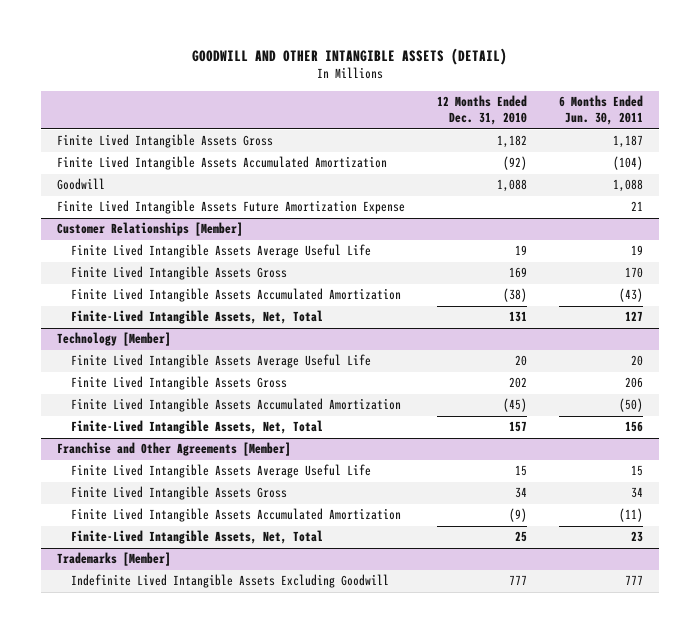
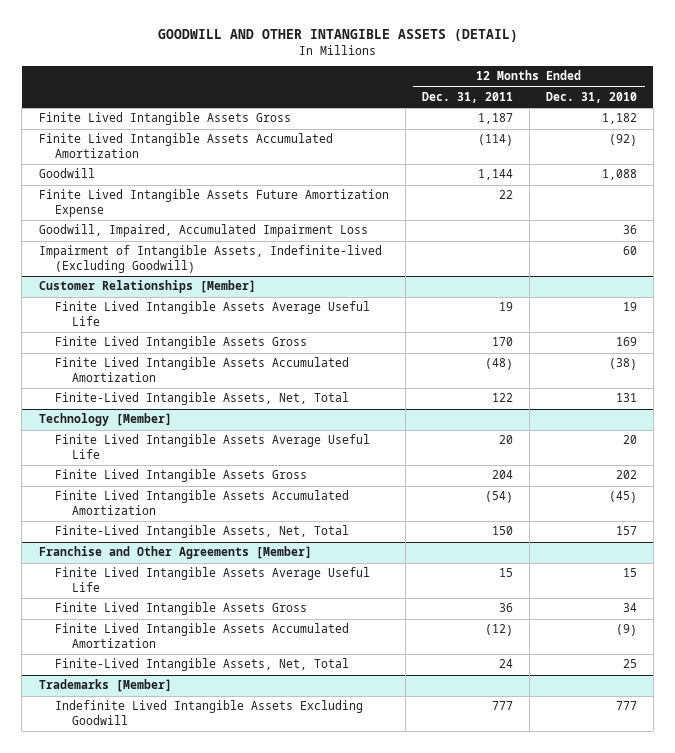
[558,95,643,126] 6 Months Ended Jun. 30, 2011 -> none
none -> [421,91,513,103] Dec. 31, 2011
none -> [38,224,368,238] Goodwill, Impaired, Accumulated Impairment Loss
none -> [38,245,382,273] Impairment of Intangible Assets, Indefinite-lived (Excluding Goodwill)

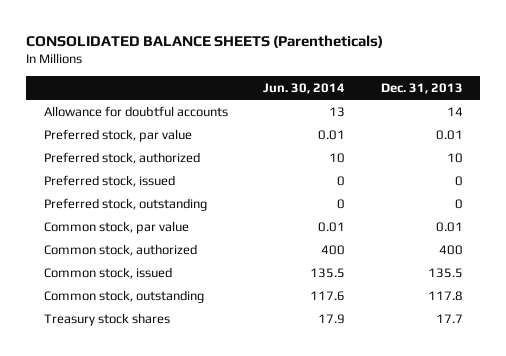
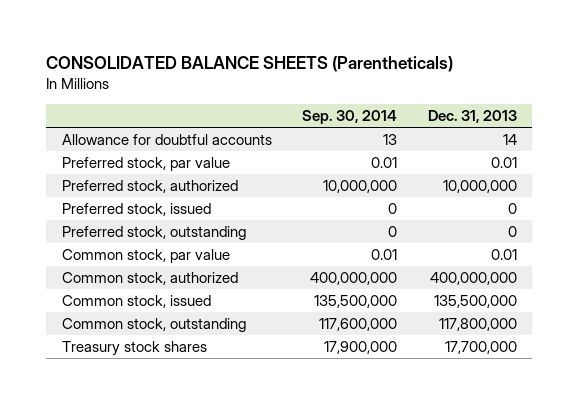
[263,82,346,94] Jun. 30, 2014 -> none
none -> [302,109,398,124] Sep. 30, 2014
[446,152,463,163] 10 -> [442,180,517,194] 10,000,000
[438,244,463,255] 400 -> [429,272,517,286] 400,000,000
[427,267,463,278] 135.5 -> [433,295,517,309] 135,500,000
[427,290,463,301] 117.8 -> [438,318,517,332] 117,800,000
[435,313,463,323] 17.7 -> [444,341,517,355] 17,700,000

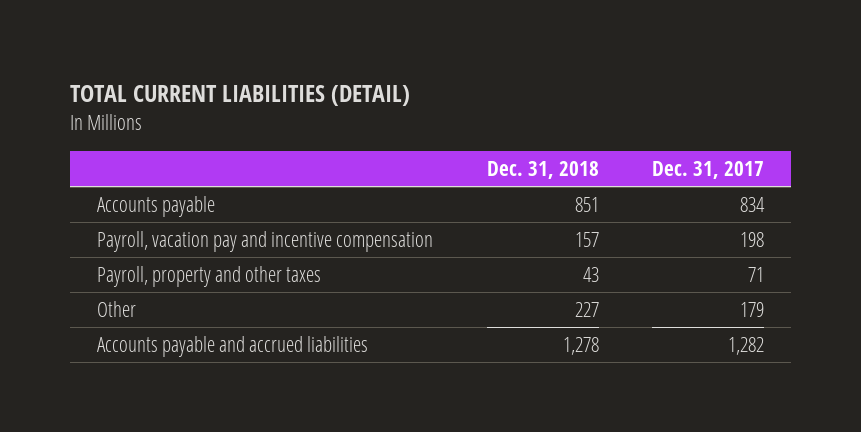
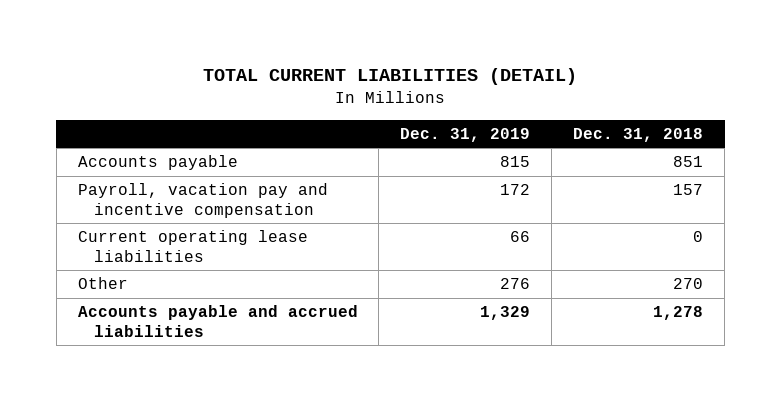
[652,161,765,180] Dec. 31, 2017 -> none
none -> [400,127,531,142] Dec. 31, 2019
[96,265,321,287] Payroll, property and other taxes -> none
none -> [77,230,308,262] Current operating lease liabilities
[574,301,599,317] 227 -> [673,278,704,290] 270

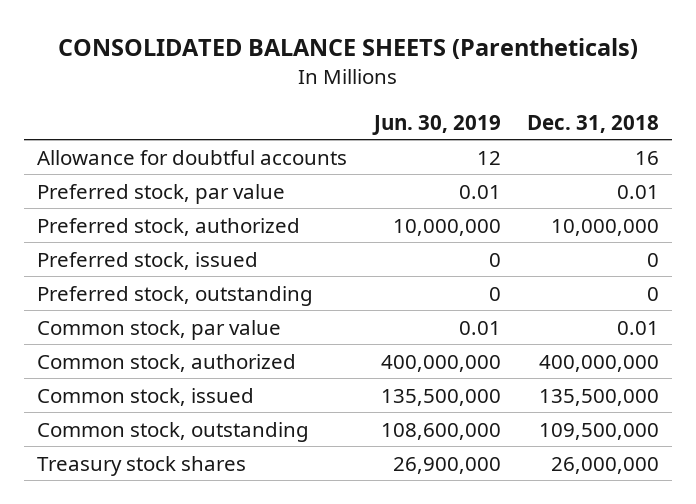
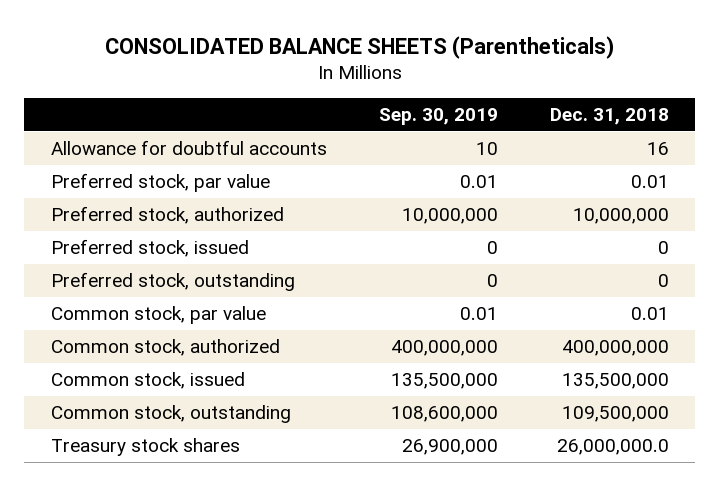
[371,114,501,135] Jun. 30, 2019 -> none
none -> [378,108,498,126] Sep. 30, 2019
[550,456,659,474] 26,000,000 -> [557,439,670,456] 26,000,000.0

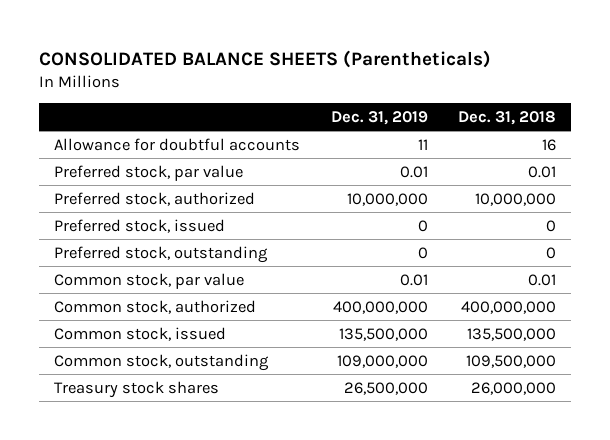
[378,108,498,126] Sep. 30, 2019 -> none
none -> [330,110,428,125] Dec. 31, 2019
[557,439,670,456] 26,000,000.0 -> [471,381,557,395] 26,000,000

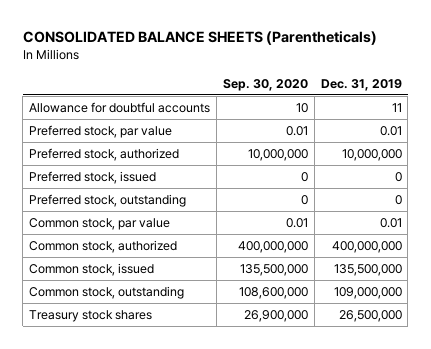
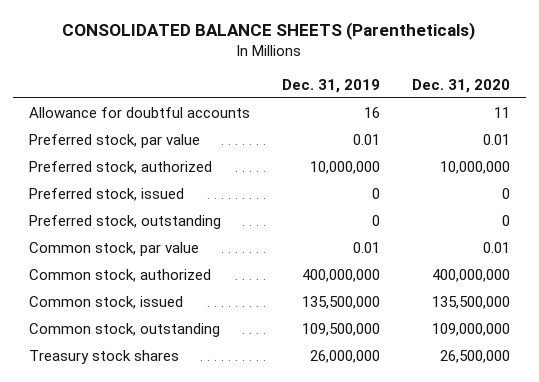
[222,78,308,91] Sep. 30, 2020 -> none
none -> [411,78,510,93] Dec. 31, 2020
[391,102,402,112] 11 -> [363,106,380,118] 16
[333,286,402,299] 109,000,000 -> [301,322,380,336] 109,500,000
[338,309,402,322] 26,500,000 -> [309,349,380,363] 26,000,000

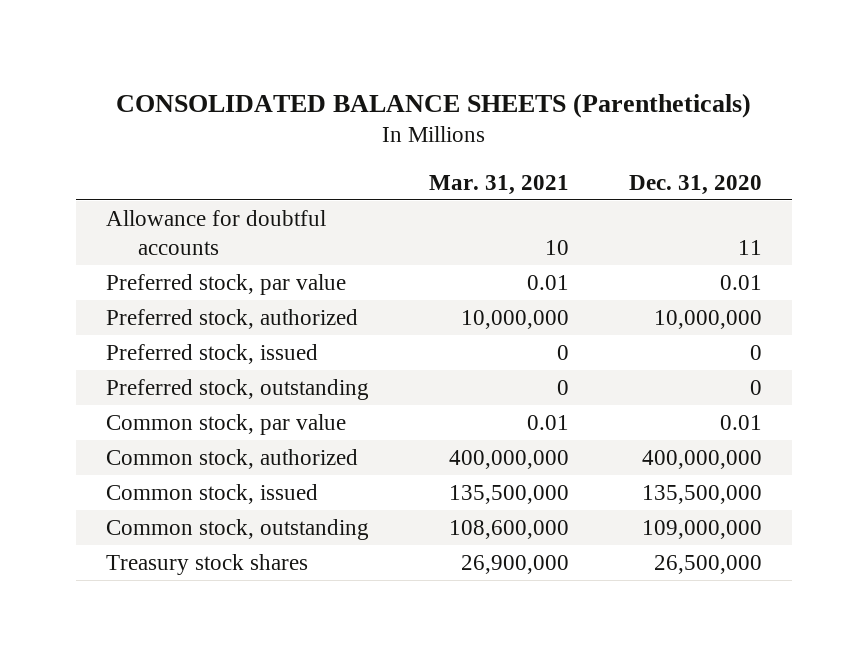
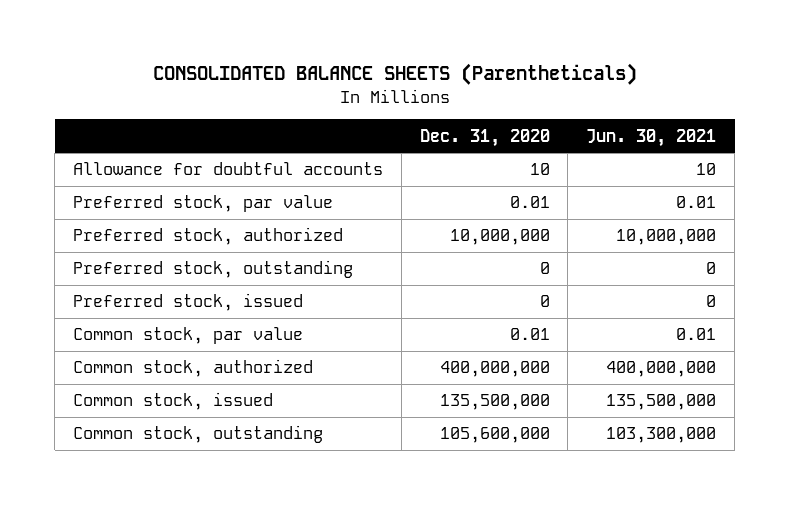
[429,174,570,195] Mar. 31, 2021 -> none
none -> [586,128,717,147] Jun. 30, 2021
[738,239,763,255] 11 -> [529,163,550,176] 10
[106,343,319,364] Preferred stock, issued -> [73,293,304,312] Preferred stock, issued
[106,553,309,575] Treasury stock shares -> none
[642,519,763,539] 109,000,000 -> [439,427,550,444] 105,600,000

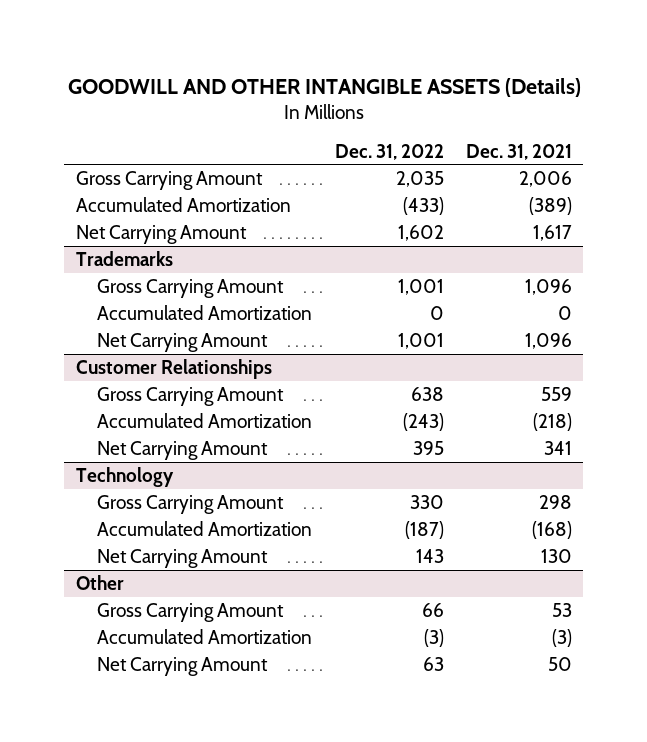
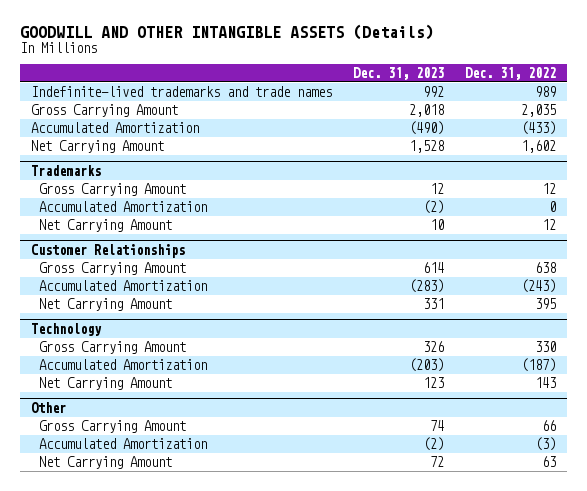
[465,143,572,160] Dec. 31, 2021 -> none
none -> [353,67,445,81] Dec. 31, 2023
none -> [30,86,332,98] Indefinite-lived trademarks and trade names
[397,278,444,295] 1,001 -> [542,183,557,195] 12
[397,332,444,349] 1,001 -> [542,219,557,231] 12

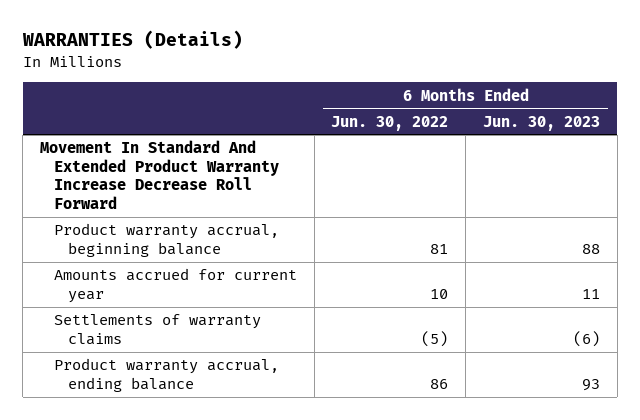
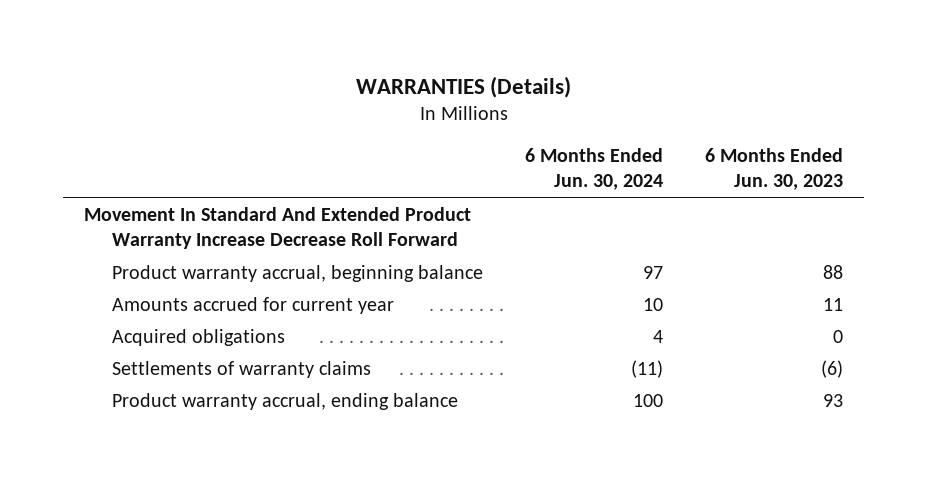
[331,115,449,131] Jun. 30, 2022 -> none
none -> [525,148,664,191] 6 Months Ended Jun. 30, 2024
none -> [112,328,286,346] Acquired obligations

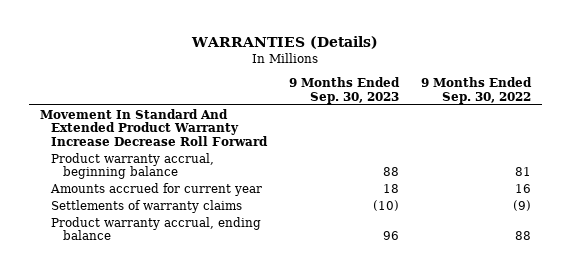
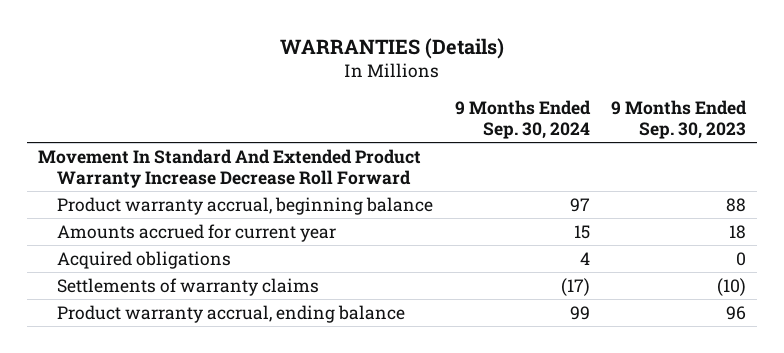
[421,76,533,104] 9 Months Ended Sep. 30, 2022 -> none
none -> [454,100,591,140] 9 Months Ended Sep. 30, 2024
none -> [57,250,232,269] Acquired obligations

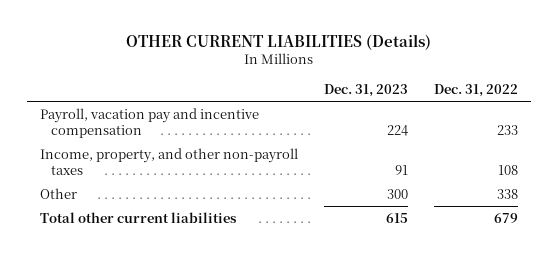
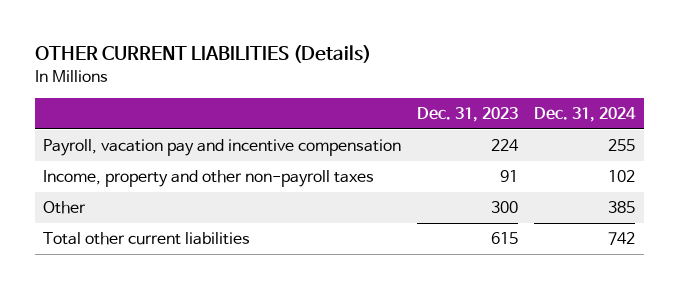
[433,83,518,97] Dec. 31, 2022 -> none
none -> [534,107,637,123] Dec. 31, 2024
[39,147,298,175] Income, property, and other non-payroll taxes -> [42,170,374,188] Income, property and other non-payroll taxes

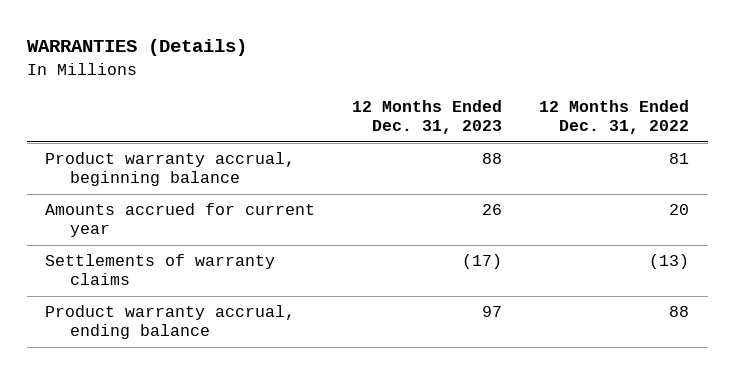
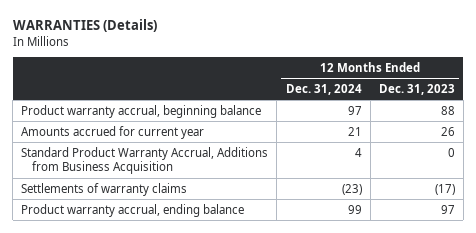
[539,100,690,135] 12 Months Ended Dec. 31, 2022 -> none
none -> [285,83,362,95] Dec. 31, 2024
none -> [21,146,269,175] Standard Product Warranty Accrual, Additions from Business Acquisition

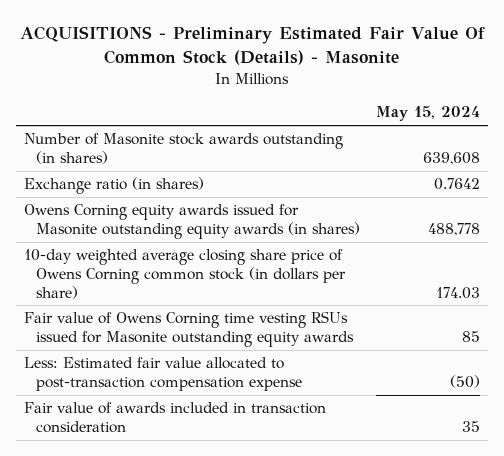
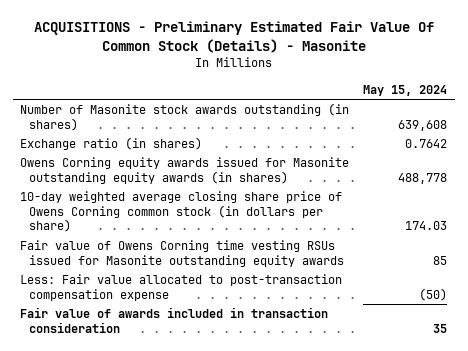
[23,357,302,391] Less: Estimated fair value allocated to post-transaction compensation expense -> [20,274,343,301] Less: Fair value allocated to post-transaction compensation expense

